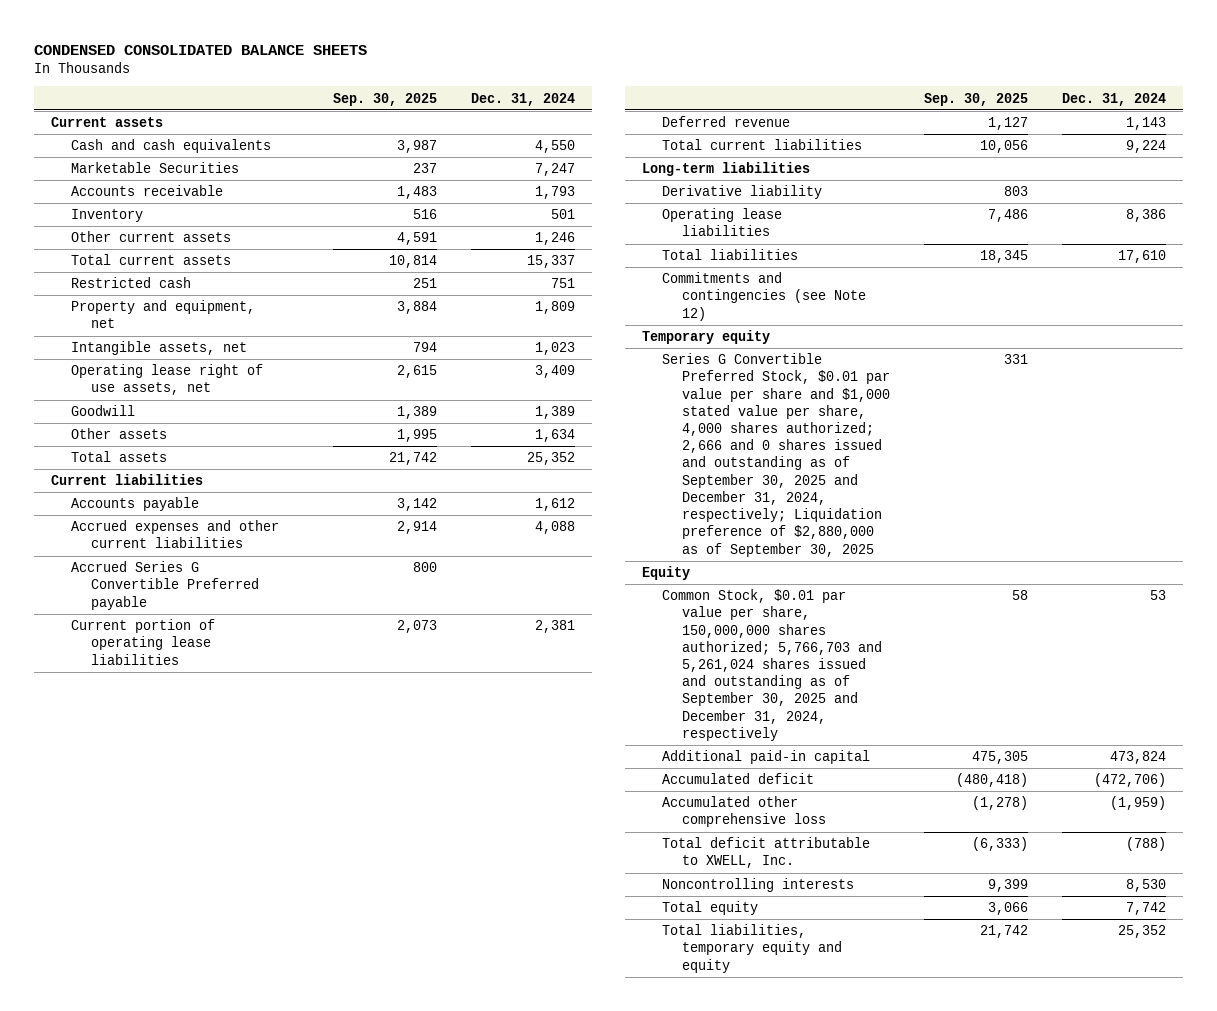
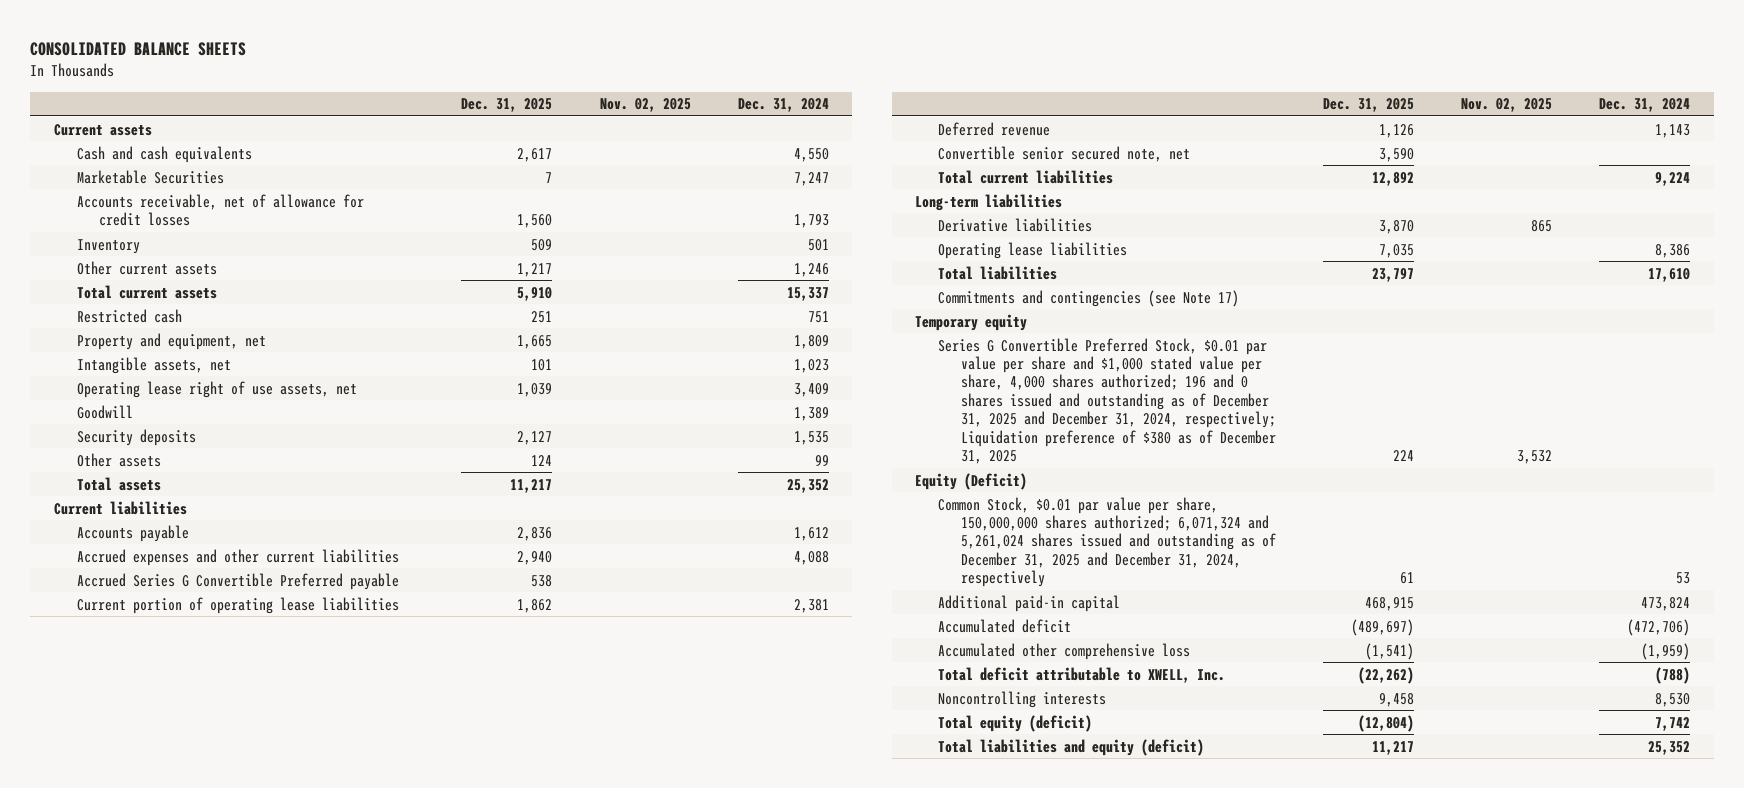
[34,45,368,56] CONDENSED CONSOLIDATED BALANCE SHEETS -> [30,41,247,56] CONSOLIDATED BALANCE SHEETS
[332,92,437,106] Sep. 30, 2025 -> none
none -> [461,98,553,113] Dec. 31, 2025
none -> [599,98,691,113] Nov. 02, 2025
[71,185,224,197] Accounts receivable -> [76,193,364,227] Accounts receivable, net of allowance for credit losses
none -> [76,428,196,446] Security deposits
[534,429,575,443] 1,634 -> [814,454,829,466] 99
none -> [937,145,1190,162] Convertible senior secured note, net
[662,185,823,200] Derivative liability -> none
none -> [937,217,1092,232] Derivative liabilities
[662,272,866,321] Commitments and contingencies (see Note 12) -> [937,289,1239,307] Commitments and contingencies (see Note 17)
[662,353,890,557] Series G Convertible Preferred Stock, $0.01 par value per share and $1,000 stated value per share, 4,000 shares authorized; 2,666 and 0 shares issued and outstanding as of September 30, 2025 and December 31, 2024, respectively; Liquidation preference of $2,880,000 as of September 30, 2025 -> [937,337,1276,465] Series G Convertible Preferred Stock, $0.01 par value per share and $1,000 stated value per share, 4,000 shares authorized; 196 and 0 shares issued and outstanding as of December 31, 2025 and December 31, 2024, respectively; Liquidation preference of $380 as of December 31, 2025
[642,566,691,581] Equity -> [915,472,1028,490] Equity (Deficit)
[662,589,882,741] Common Stock, $0.01 par value per share, 150,000,000 shares authorized; 5,766,703 and 5,261,024 shares issued and outstanding as of September 30, 2025 and December 31, 2024, respectively -> [937,496,1276,588] Common Stock, $0.01 par value per share, 150,000,000 shares authorized; 6,071,324 and 5,261,024 shares issued and outstanding as of December 31, 2025 and December 31, 2024, respectively
[662,901,759,916] Total equity -> [937,714,1092,732] Total equity (deficit)
[662,924,842,973] Total liabilities, temporary equity and equity -> [937,738,1204,756] Total liabilities and equity (deficit)

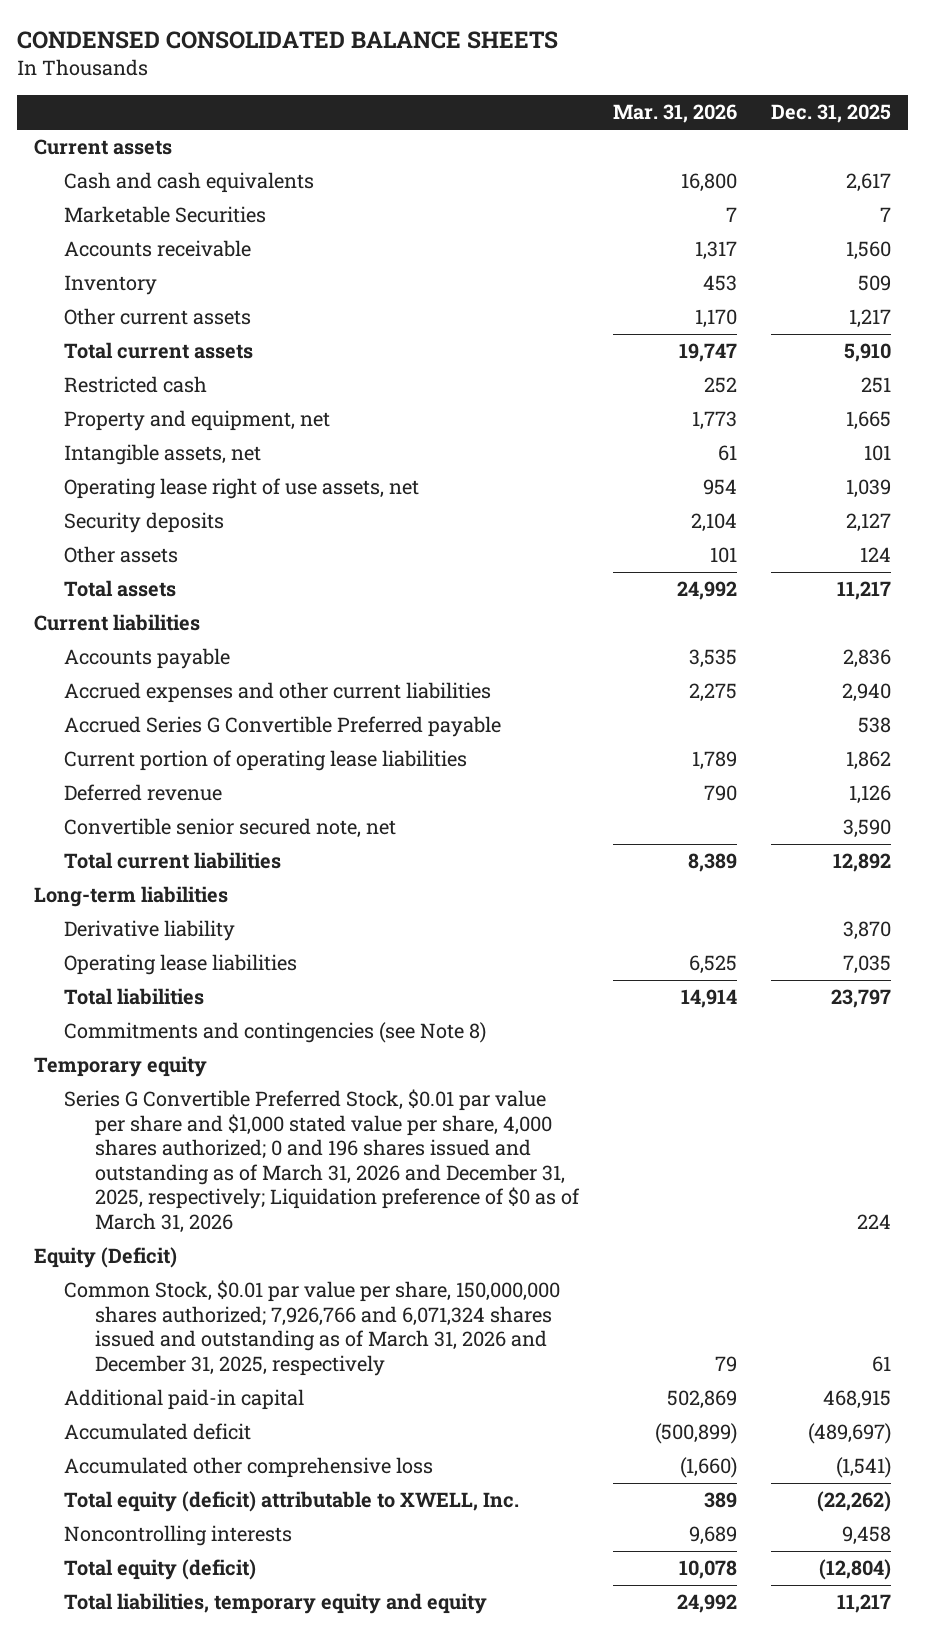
[30,41,247,56] CONSOLIDATED BALANCE SHEETS -> [16,30,558,49] CONDENSED CONSOLIDATED BALANCE SHEETS
[599,98,691,113] Nov. 02, 2025 -> none
[737,98,829,113] Dec. 31, 2024 -> none
none -> [613,104,738,124] Mar. 31, 2026
[76,193,364,227] Accounts receivable, net of allowance for credit losses -> [64,240,252,258] Accounts receivable
[76,404,133,419] Goodwill -> none
[937,217,1092,232] Derivative liabilities -> [64,920,236,942] Derivative liability
[937,289,1239,307] Commitments and contingencies (see Note 17) -> [64,1022,487,1044] Commitments and contingencies (see Note 8)
[937,337,1276,465] Series G Convertible Preferred Stock, $0.01 par value per share and $1,000 stated value per share, 4,000 shares authorized; 196 and 0 shares issued and outstanding as of December 31, 2025 and December 31, 2024, respectively; Liquidation preference of $380 as of December 31, 2025 -> [64,1089,581,1233] Series G Convertible Preferred Stock, $0.01 par value per share and $1,000 stated value per share, 4,000 shares authorized; 0 and 196 shares issued and outstanding as of March 31, 2026 and December 31, 2025, respectively; Liquidation preference of $0 as of March 31, 2026
[937,496,1276,588] Common Stock, $0.01 par value per share, 150,000,000 shares authorized; 6,071,324 and 5,261,024 shares issued and outstanding as of December 31, 2025 and December 31, 2024, respectively -> [64,1280,561,1376] Common Stock, $0.01 par value per share, 150,000,000 shares authorized; 7,926,766 and 6,071,324 shares issued and outstanding as of March 31, 2026 and December 31, 2025, respectively
[937,666,1225,683] Total deficit attributable to XWELL, Inc. -> [64,1491,520,1513] Total equity (deficit) attributable to XWELL, Inc.
[937,738,1204,756] Total liabilities and equity (deficit) -> [64,1593,488,1615] Total liabilities, temporary equity and equity

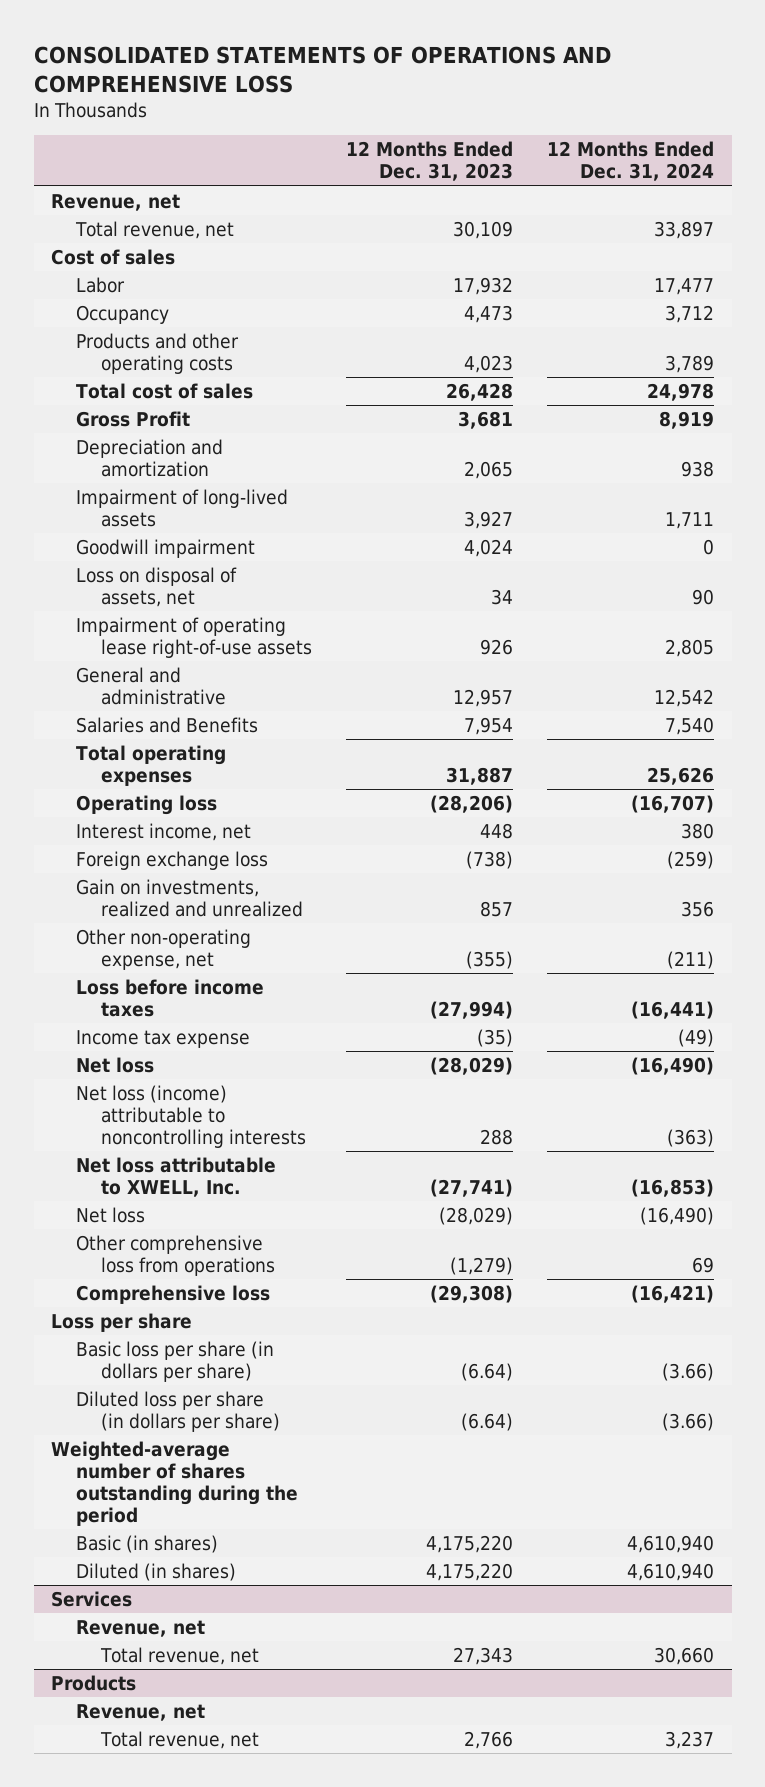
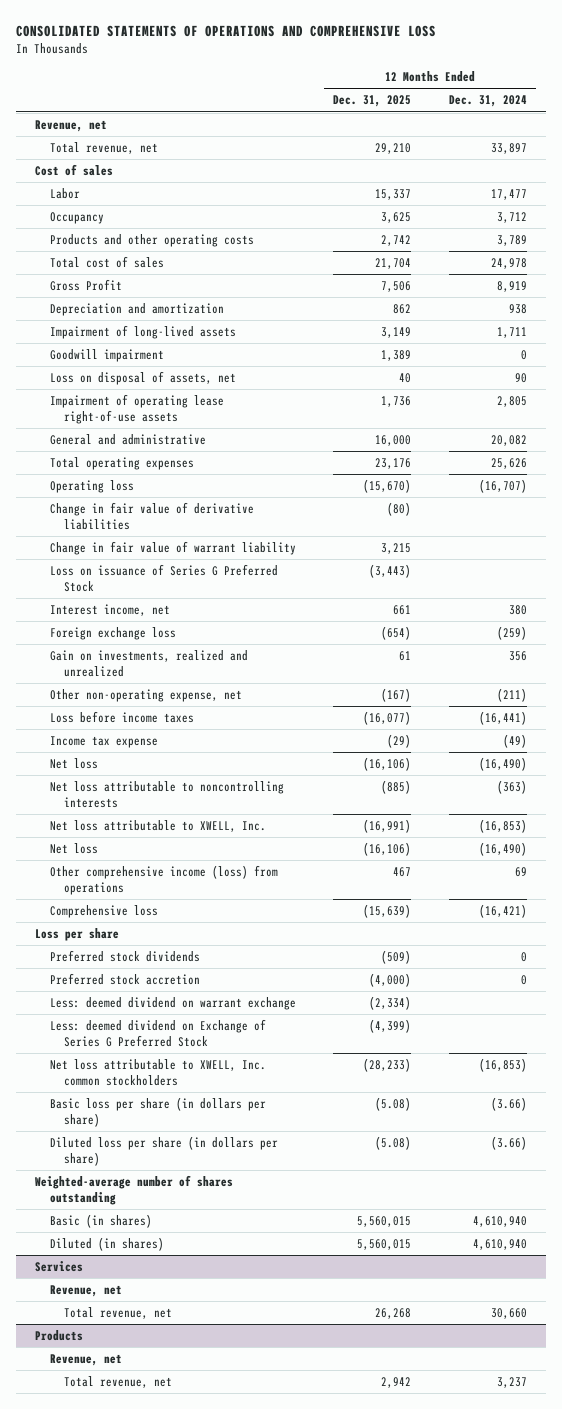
[346,141,514,182] 12 Months Ended Dec. 31, 2023 -> none
none -> [333,95,412,108] Dec. 31, 2025
[76,716,259,733] Salaries and Benefits -> none
[654,688,715,707] 12,542 -> [490,434,527,446] 20,082
none -> [49,501,254,531] Change in fair value of derivative liabilities
none -> [49,540,296,555] Change in fair value of warrant liability
none -> [49,563,278,593] Loss on issuance of Series G Preferred Stock
[76,1084,307,1149] Net loss (income) attributable to noncontrolling interests -> [49,780,284,809] Net loss attributable to noncontrolling interests
[76,1234,276,1276] Other comprehensive loss from operations -> [49,864,278,896] Other comprehensive income (loss) from operations
none -> [49,949,200,962] Preferred stock dividends
none -> [49,972,200,985] Preferred stock accretion
none -> [49,996,296,1010] Less: deemed dividend on warrant exchange
none -> [49,1018,266,1048] Less: deemed dividend on Exchange of Series G Preferred Stock
none -> [49,1058,266,1087] Net loss attributable to XWELL, Inc. common stockholders
[50,1440,299,1527] Weighted-average number of shares outstanding during the period -> [34,1174,233,1206] Weighted-average number of shares outstanding

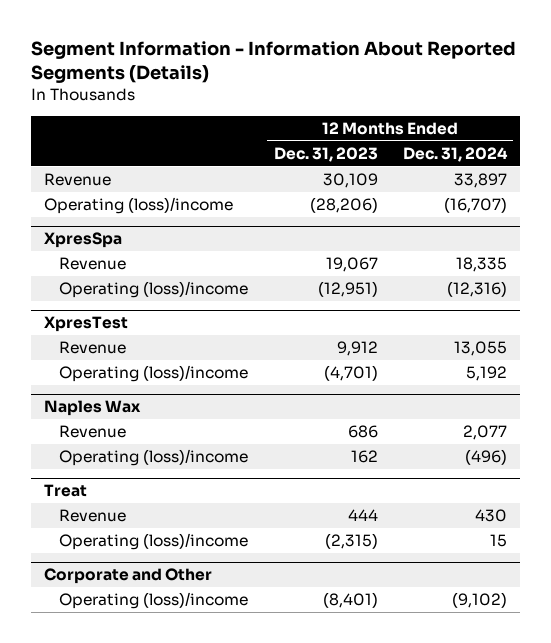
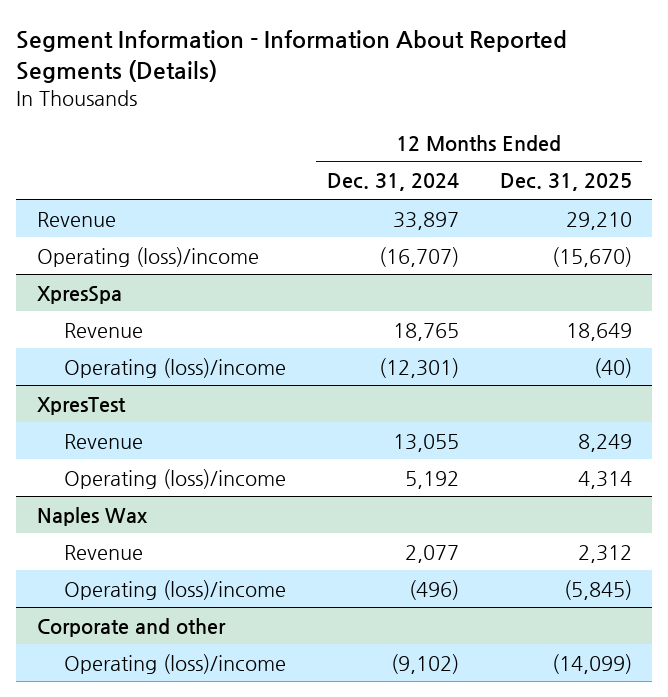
[273,147,378,163] Dec. 31, 2023 -> none
none -> [499,173,632,192] Dec. 31, 2025
[456,257,508,273] 18,335 -> [392,322,459,341] 18,765
[447,281,508,298] (12,316) -> [378,357,459,378] (12,301)
[43,484,87,498] Treat -> none
[59,509,127,523] Revenue -> none
[59,533,249,551] Operating (loss)/income -> none
[43,568,212,585] Corporate and Other -> [36,617,226,637] Corporate and other

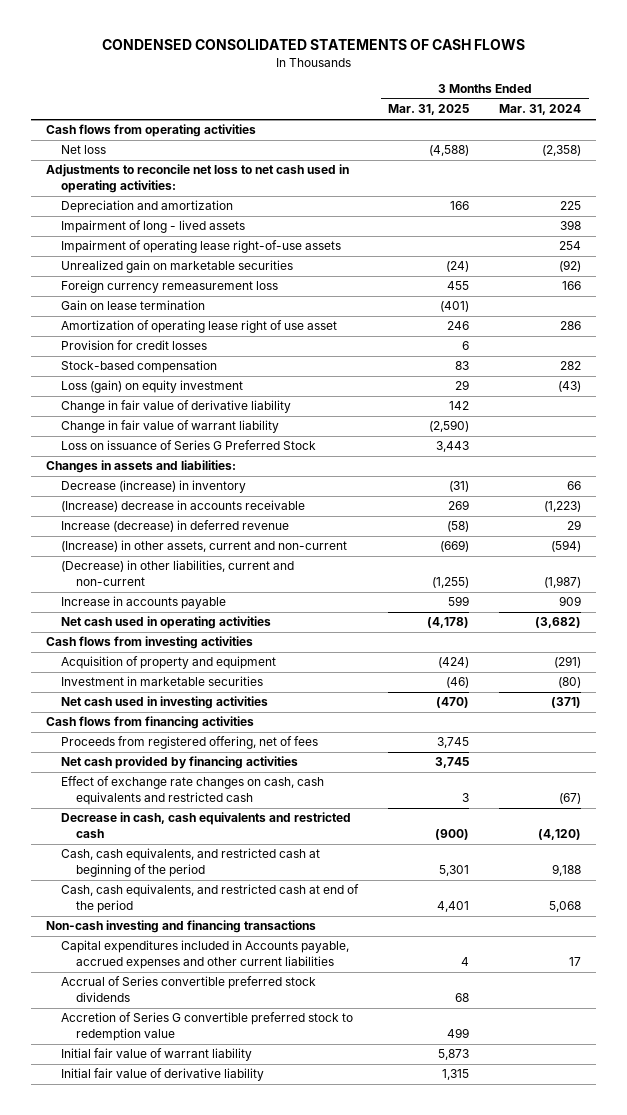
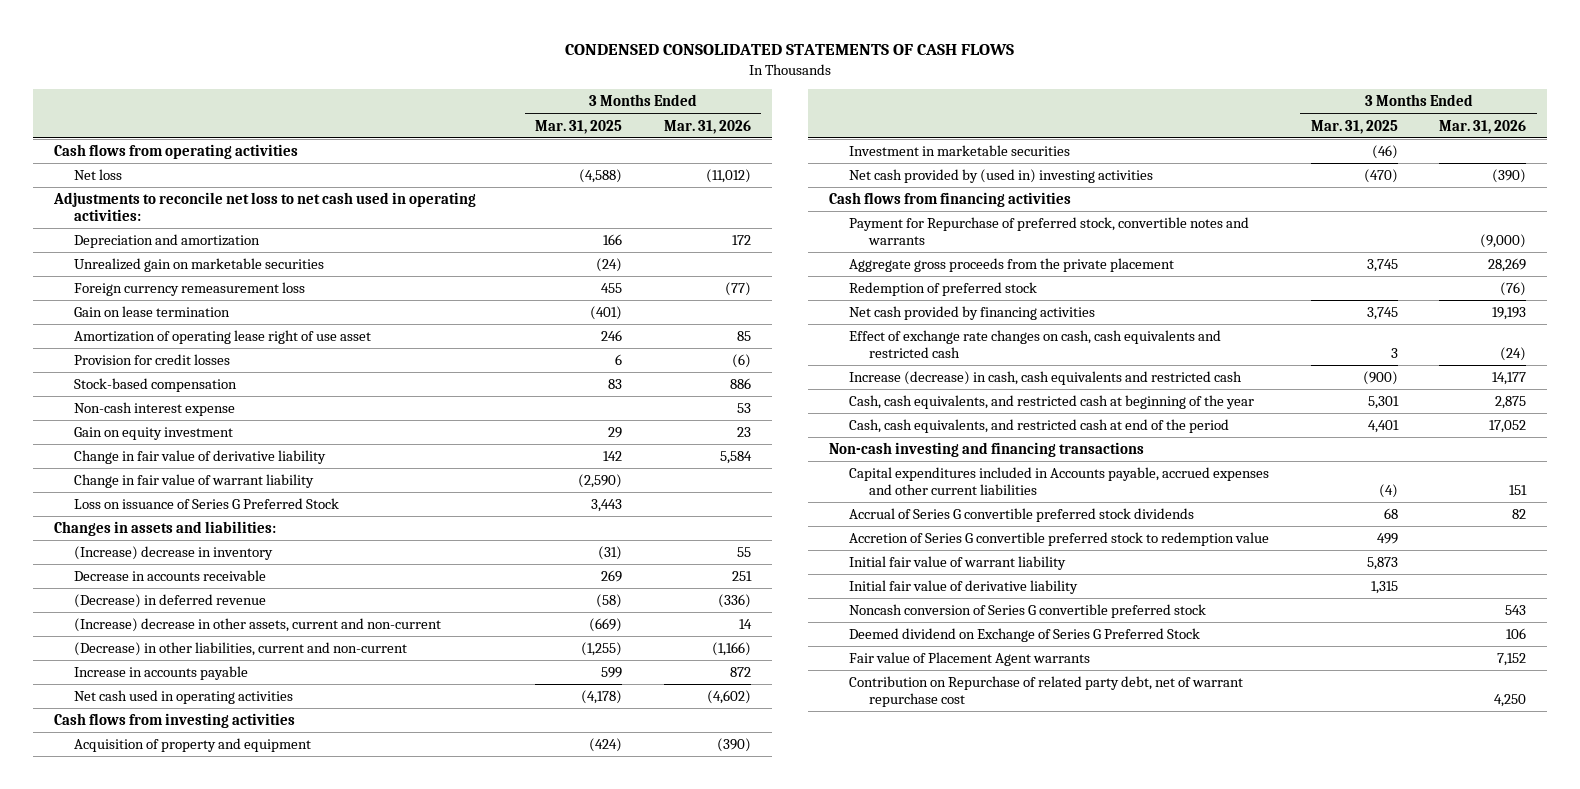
[499,104,582,116] Mar. 31, 2024 -> none
none -> [663,119,751,134] Mar. 31, 2026
[61,220,246,234] Impairment of long - lived assets -> none
[61,240,342,254] Impairment of operating lease right-of-use assets -> none
none -> [73,402,235,417] Non-cash interest expense
[61,380,244,394] Loss (gain) on equity investment -> [73,427,233,441] Gain on equity investment
[61,480,247,494] Decrease (increase) in inventory -> [73,546,273,561] (Increase) decrease in inventory
[61,500,306,513] (Increase) decrease in accounts receivable -> [73,570,266,582] Decrease in accounts receivable
[61,520,290,533] Increase (decrease) in deferred revenue -> [73,594,266,609] (Decrease) in deferred revenue
[61,540,348,553] (Increase) in other assets, current and non-current -> [73,618,441,633] (Increase) decrease in other assets, current and non-current
[61,696,269,710] Net cash used in investing activities -> [848,169,1153,184] Net cash provided by (used in) investing activities
none -> [848,217,1249,245] Payment for Repurchase of preferred stock, convertible notes and warrants
[61,736,319,750] Proceeds from registered offering, net of fees -> [848,258,1174,273] Aggregate gross proceeds from the private placement
none -> [848,282,1037,297] Redemption of preferred stock
[61,812,352,839] Decrease in cash, cash equivalents and restricted cash -> [848,371,1242,386] Increase (decrease) in cash, cash equivalents and restricted cash
[61,848,321,878] Cash, cash equivalents, and restricted cash at beginning of the period -> [848,395,1254,410] Cash, cash equivalents, and restricted cash at beginning of the year
[461,957,470,967] 4 -> [1378,483,1398,498] (4)
[61,976,317,1003] Accrual of Series convertible preferred stock dividends -> [848,508,1194,523] Accrual of Series G convertible preferred stock dividends
none -> [848,604,1206,619] Noncash conversion of Series G convertible preferred stock
none -> [848,628,1200,643] Deemed dividend on Exchange of Series G Preferred Stock
none -> [848,652,1090,667] Fair value of Placement Agent warrants
none -> [848,676,1243,707] Contribution on Repurchase of related party debt, net of warrant repurchase cost

